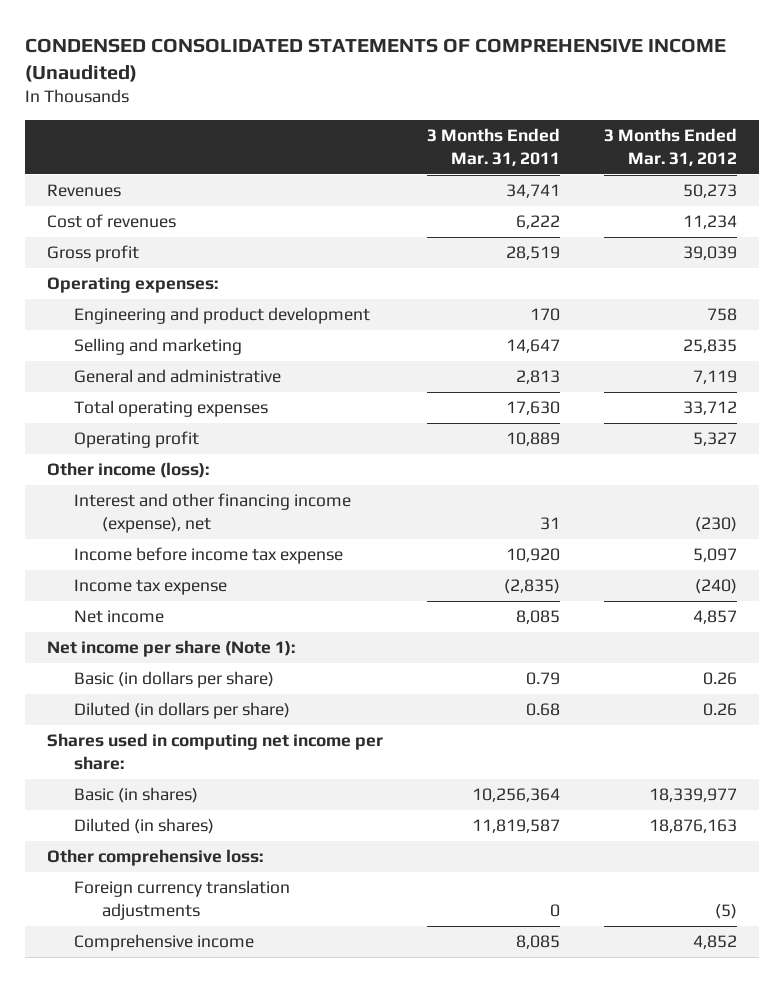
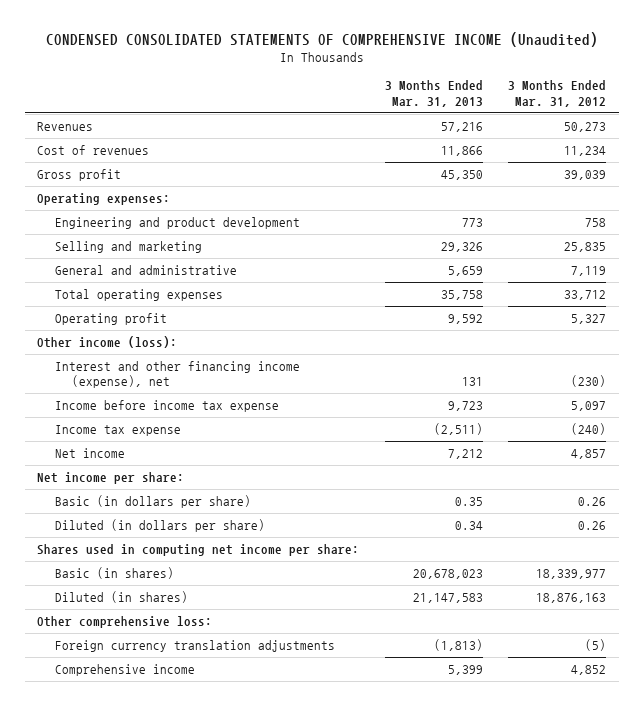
[427,128,561,166] 3 Months Ended Mar. 31, 2011 -> none
none -> [384,80,483,107] 3 Months Ended Mar. 31, 2013
[47,640,296,658] Net income per share (Note 1): -> [37,471,185,484] Net income per share:

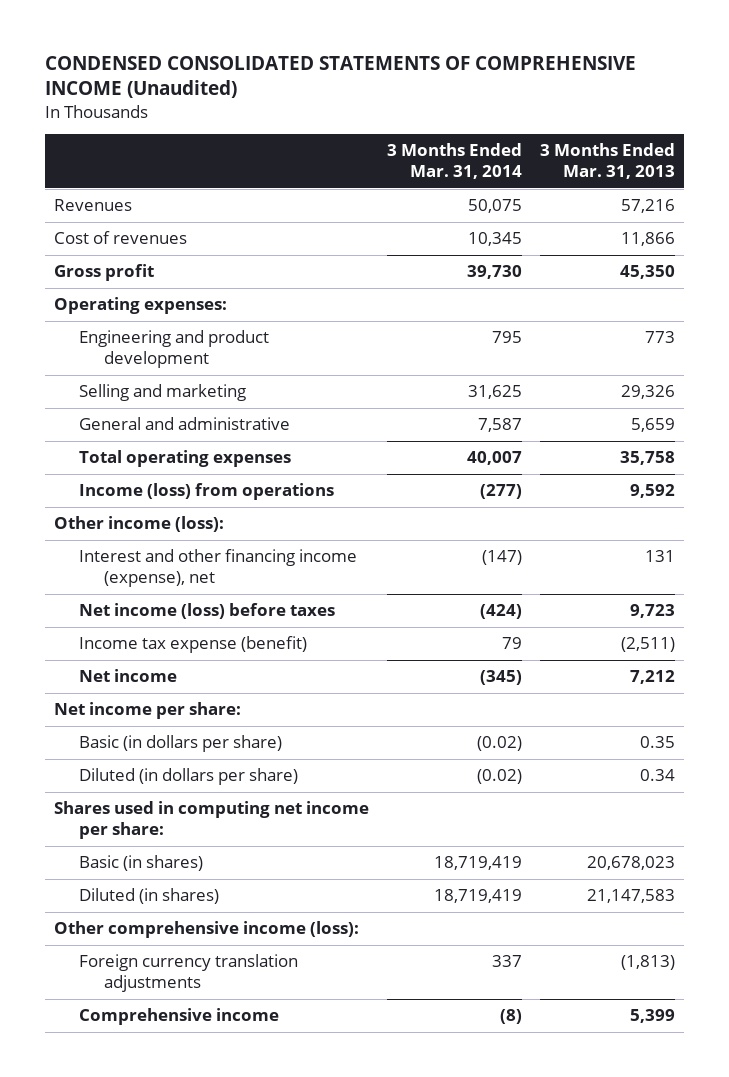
[508,80,607,107] 3 Months Ended Mar. 31, 2012 -> none
none -> [386,143,522,179] 3 Months Ended Mar. 31, 2014
[54,312,167,325] Operating profit -> [78,483,334,501] Income (loss) from operations
[54,399,279,412] Income before income tax expense -> [78,603,335,620] Net income (loss) before taxes
[54,424,181,436] Income tax expense -> [78,636,307,654] Income tax expense (benefit)
[37,615,213,628] Other comprehensive loss: -> [53,921,359,939] Other comprehensive income (loss):

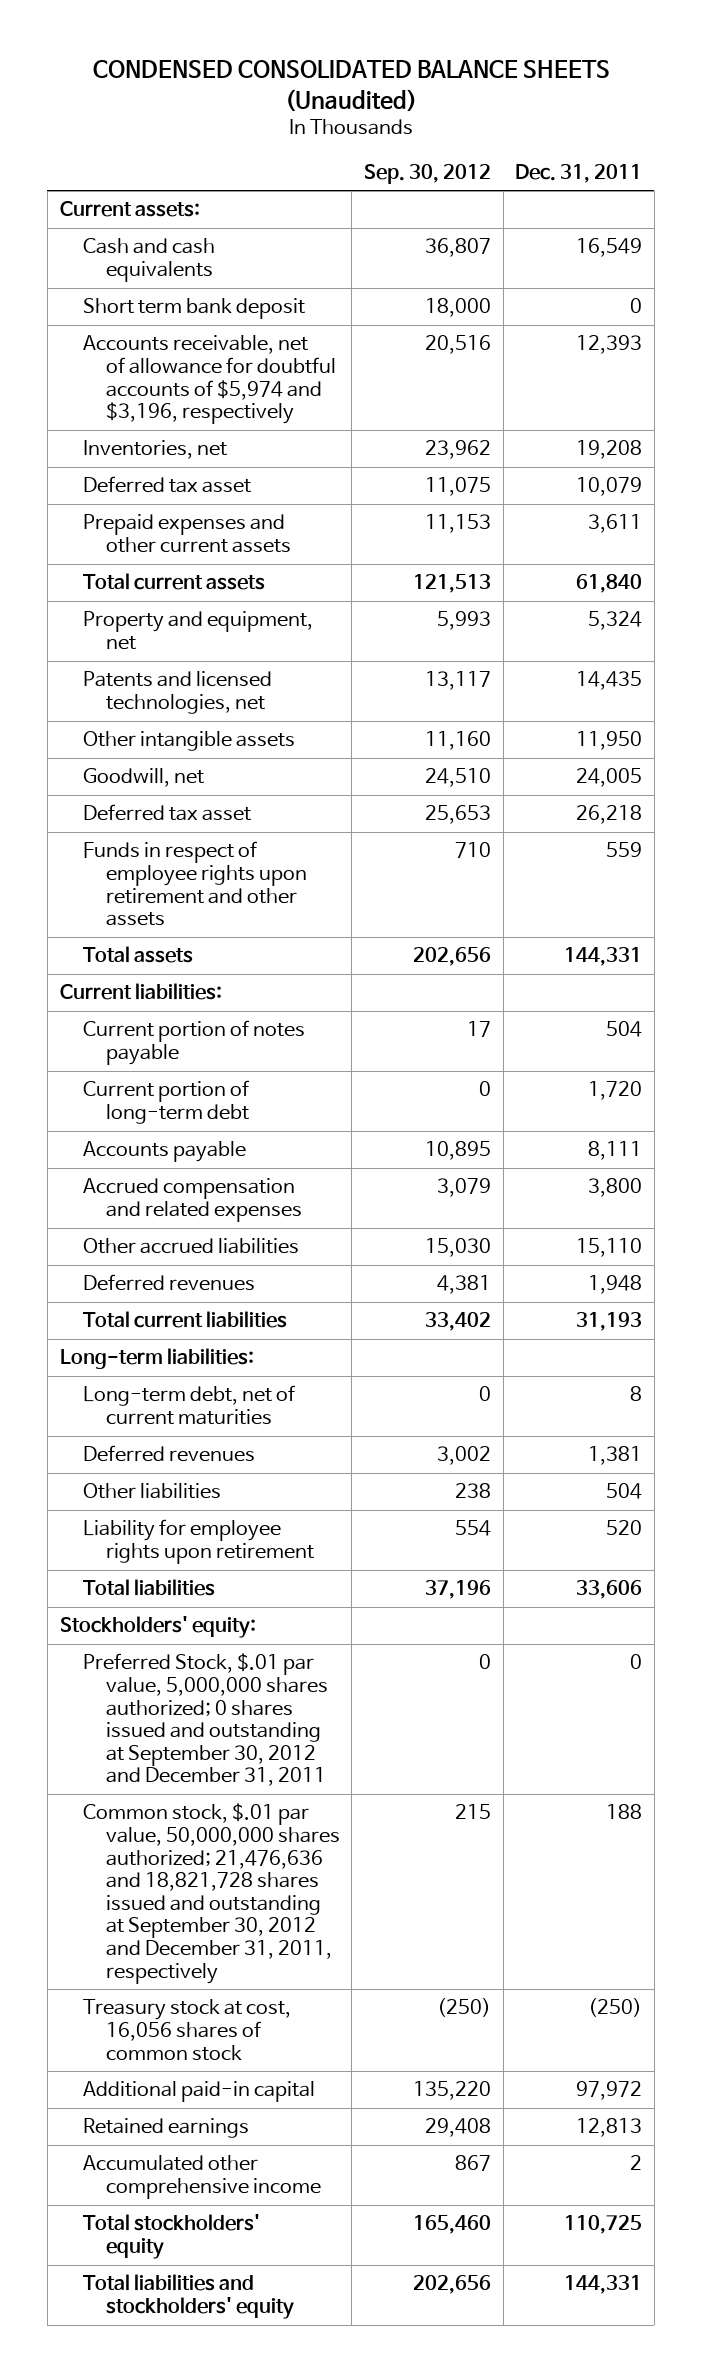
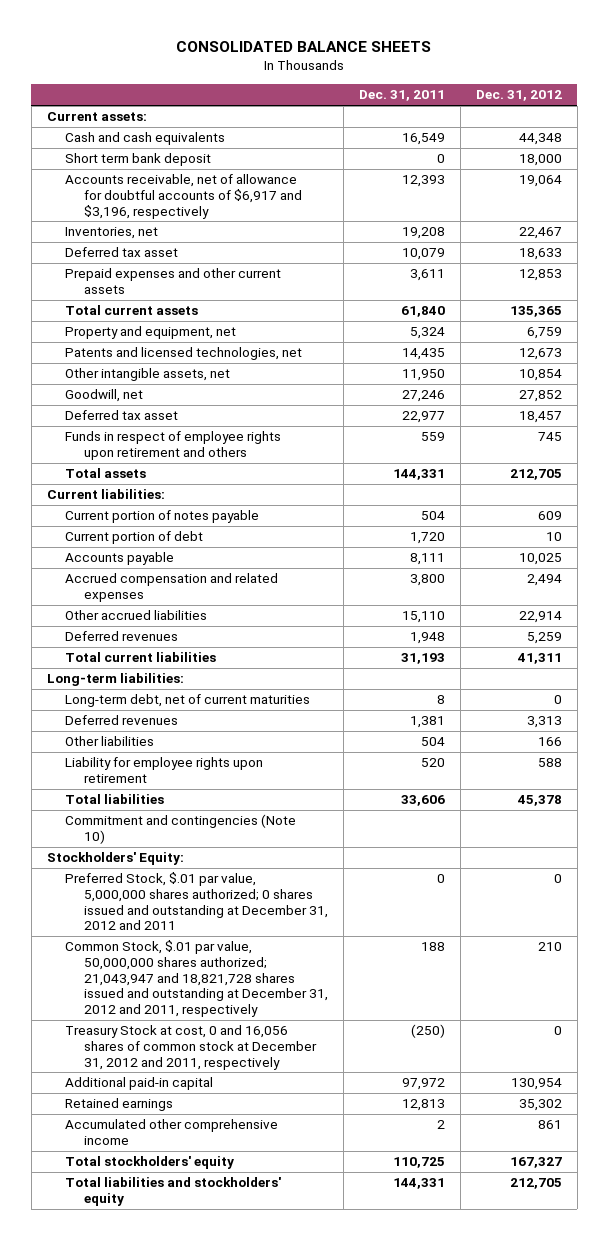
[92,60,610,112] CONDENSED CONSOLIDATED BALANCE SHEETS (Unaudited) -> [176,41,432,53] CONSOLIDATED BALANCE SHEETS
[364,163,492,184] Sep. 30, 2012 -> none
none -> [475,90,562,102] Dec. 31, 2012
[82,335,336,425] Accounts receivable, net of allowance for doubtful accounts of $5,974 and $3,196, respectively -> [65,174,303,219] Accounts receivable, net of allowance for doubtful accounts of $6,917 and $3,196, respectively
[82,731,295,752] Other intangible assets -> [65,368,231,382] Other intangible assets, net
[576,768,643,788] 24,005 -> [401,390,445,403] 27,246
[576,805,643,825] 26,218 -> [401,411,445,424] 22,977
[82,841,307,927] Funds in respect of employee rights upon retirement and other assets -> [65,431,282,460] Funds in respect of employee rights upon retirement and others
[82,1080,249,1125] Current portion of long-term debt -> [65,531,204,545] Current portion of debt
none -> [65,814,297,844] Commitment and contingencies (Note 10)
[59,1616,256,1639] Stockholders' equity: -> [46,852,184,866] Stockholders' Equity:
[82,1653,328,1787] Preferred Stock, $.01 par value, 5,000,000 shares authorized; 0 shares issued and outstanding at September 30, 2012 and December 31, 2011 -> [65,872,329,931] Preferred Stock, $.01 par value, 5,000,000 shares authorized; 0 shares issued and outstanding at December 31, 2012 and 2011
[82,1803,340,1984] Common stock, $.01 par value, 50,000,000 shares authorized; 21,476,636 and 18,821,728 shares issued and outstanding at September 30, 2012 and December 31, 2011, respectively -> [65,940,329,1017] Common Stock, $.01 par value, 50,000,000 shares authorized; 21,043,947 and 18,821,728 shares issued and outstanding at December 31, 2012 and 2011, respectively
[82,1999,291,2061] Treasury stock at cost, 16,056 shares of common stock -> [65,1025,318,1070] Treasury Stock at cost, 0 and 16,056 shares of common stock at December 31, 2012 and 2011, respectively

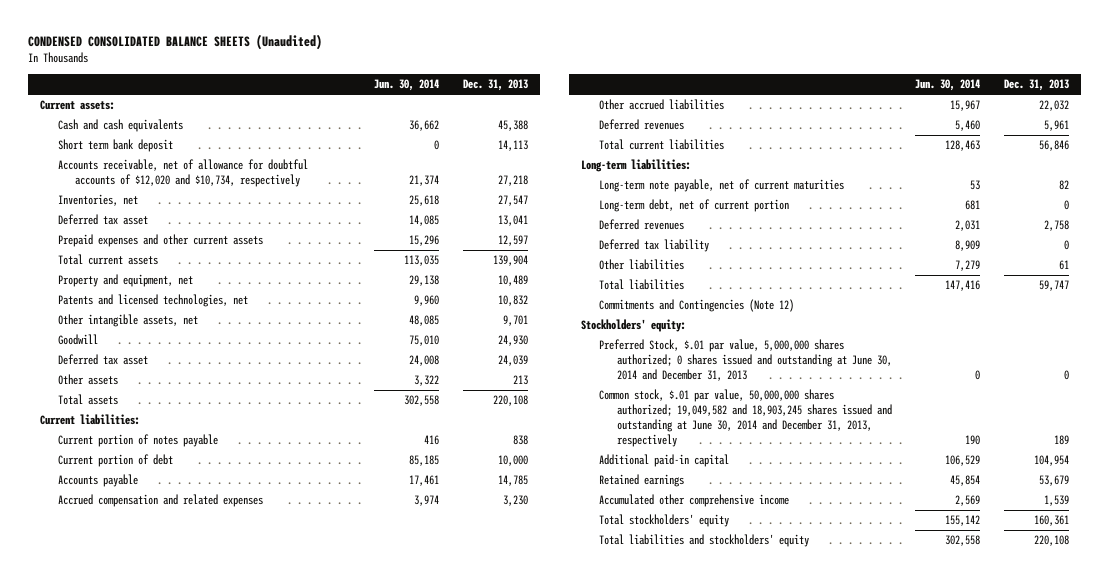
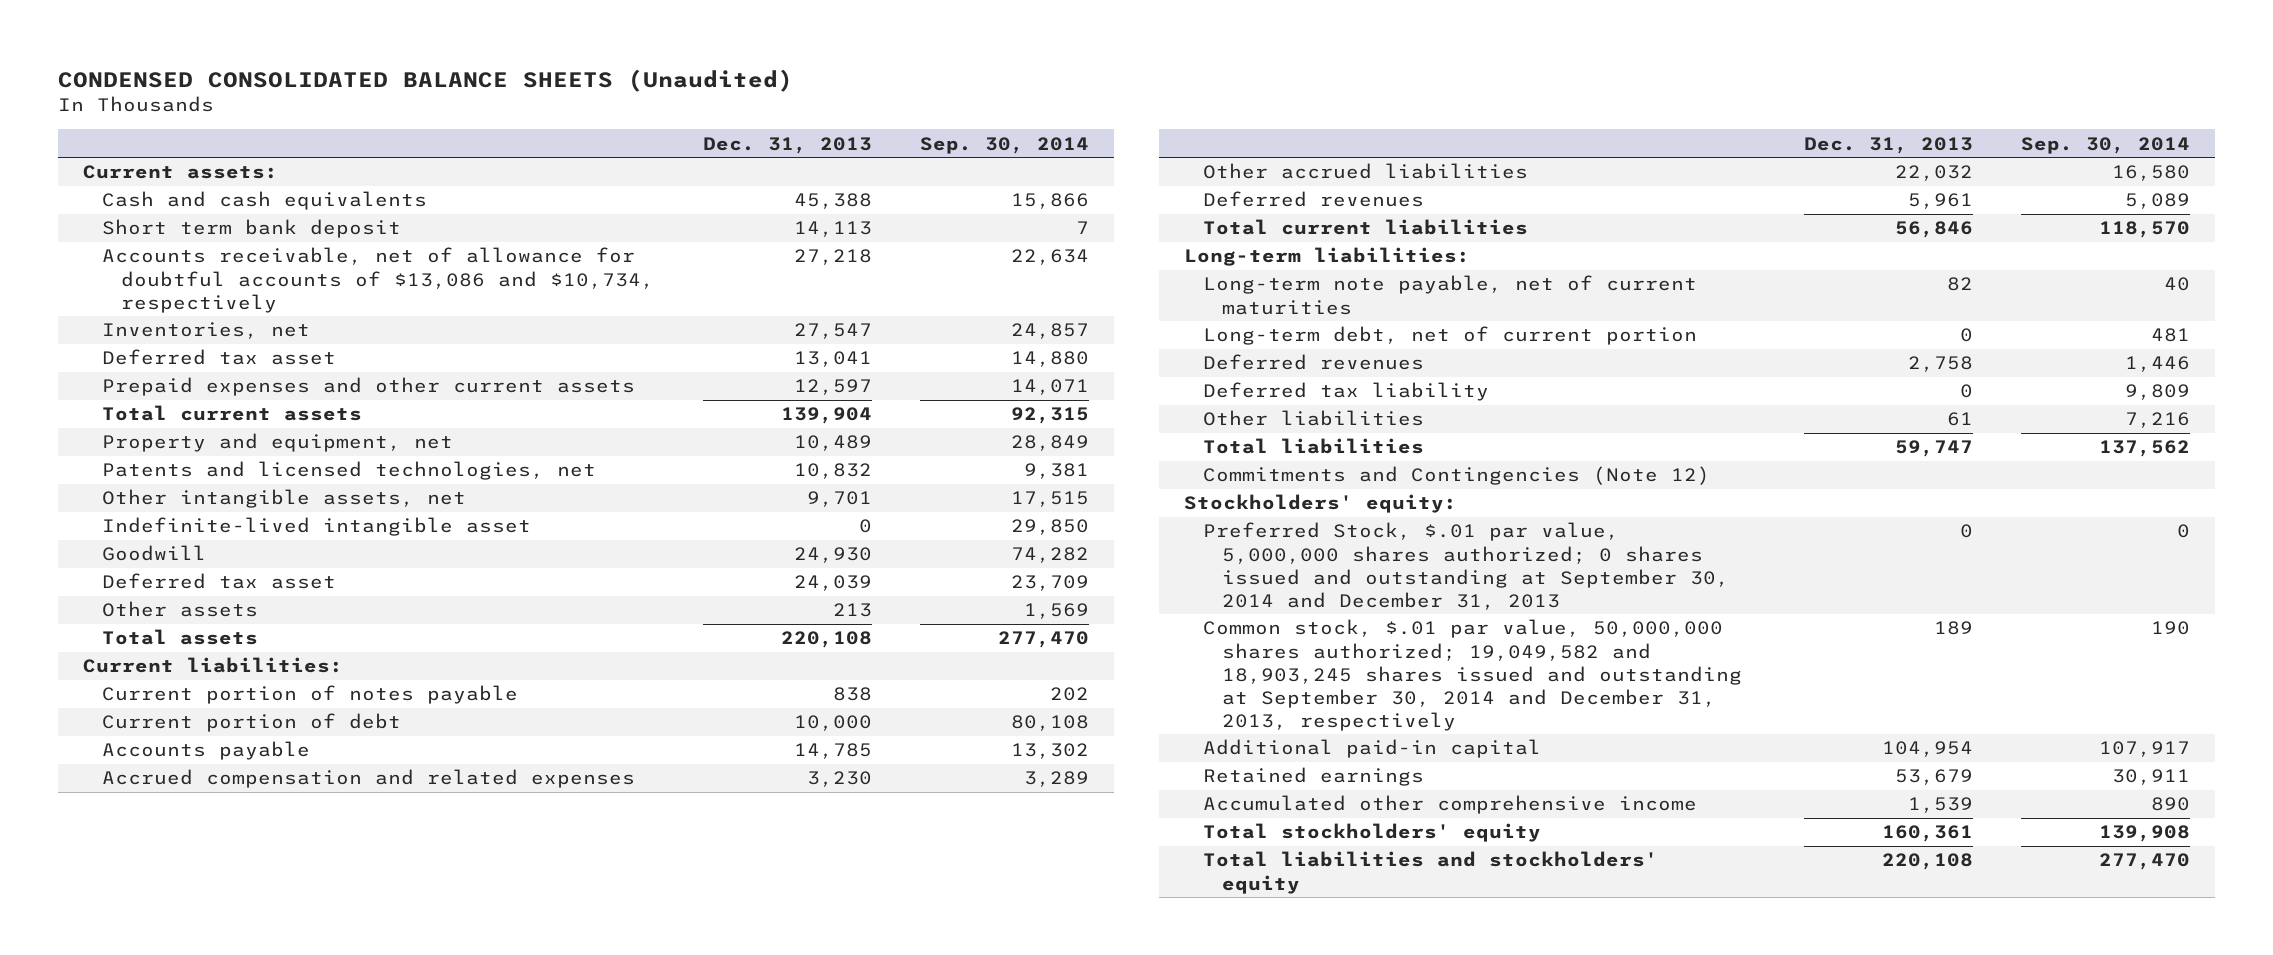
[374,79,440,92] Jun. 30, 2014 -> none
none -> [920,136,1090,154] Sep. 30, 2014
[57,159,308,188] Accounts receivable, net of allowance for doubtful accounts of $12,020 and $10,734, respectively -> [101,247,655,313] Accounts receivable, net of allowance for doubtful accounts of $13,086 and $10,734, respectively
none -> [101,517,531,537] Indefinite-lived intangible asset
[598,339,892,381] Preferred Stock, $.01 par value, 5,000,000 shares authorized; 0 shares issued and outstanding at June 30, 2014 and December 31, 2013 -> [1202,522,1730,610] Preferred Stock, $.01 par value, 5,000,000 shares authorized; 0 shares issued and outstanding at September 30, 2014 and December 31, 2013
[598,389,892,447] Common stock, $.01 par value, 50,000,000 shares authorized; 19,049,582 and 18,903,245 shares issued and outstanding at June 30, 2014 and December 31, 2013, respectively -> [1202,619,1743,731] Common stock, $.01 par value, 50,000,000 shares authorized; 19,049,582 and 18,903,245 shares issued and outstanding at September 30, 2014 and December 31, 2013, respectively

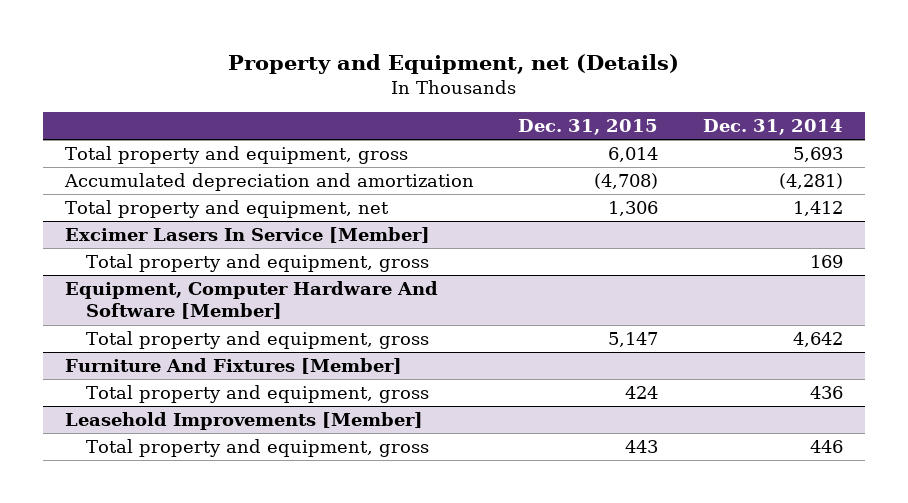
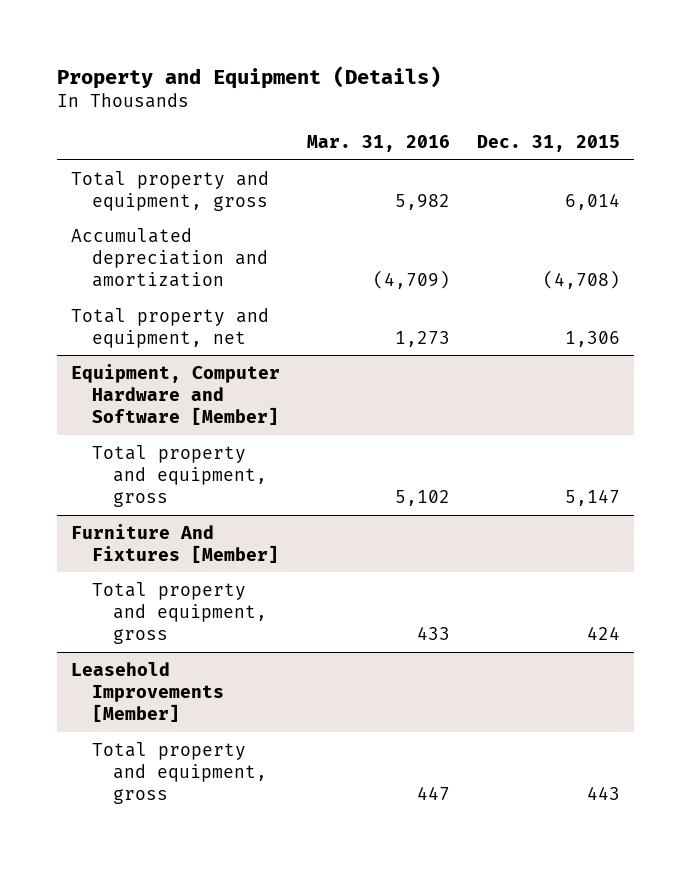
[227,54,679,75] Property and Equipment, net (Details) -> [57,66,442,90] Property and Equipment (Details)
[702,118,843,135] Dec. 31, 2014 -> none
none -> [306,135,450,153] Mar. 31, 2016
[64,227,430,244] Excimer Lasers In Service [Member] -> none
[85,254,429,273] Total property and equipment, gross -> none
[64,281,438,320] Equipment, Computer Hardware And Software [Member] -> [70,363,280,426] Equipment, Computer Hardware and Software [Member]

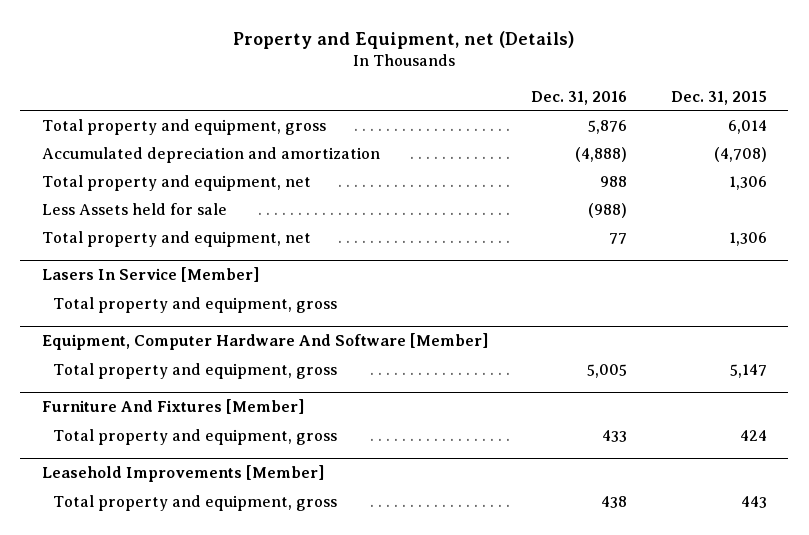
[57,66,442,90] Property and Equipment (Details) -> [233,30,575,49] Property and Equipment, net (Details)
[306,135,450,153] Mar. 31, 2016 -> none
none -> [531,90,628,105] Dec. 31, 2016
none -> [41,202,227,215] Less Assets held for sale
none -> [41,230,311,247] Total property and equipment, net
none -> [41,267,259,283] Lasers In Service [Member]
none -> [53,296,338,313] Total property and equipment, gross
[70,363,280,426] Equipment, Computer Hardware and Software [Member] -> [41,333,488,351] Equipment, Computer Hardware And Software [Member]

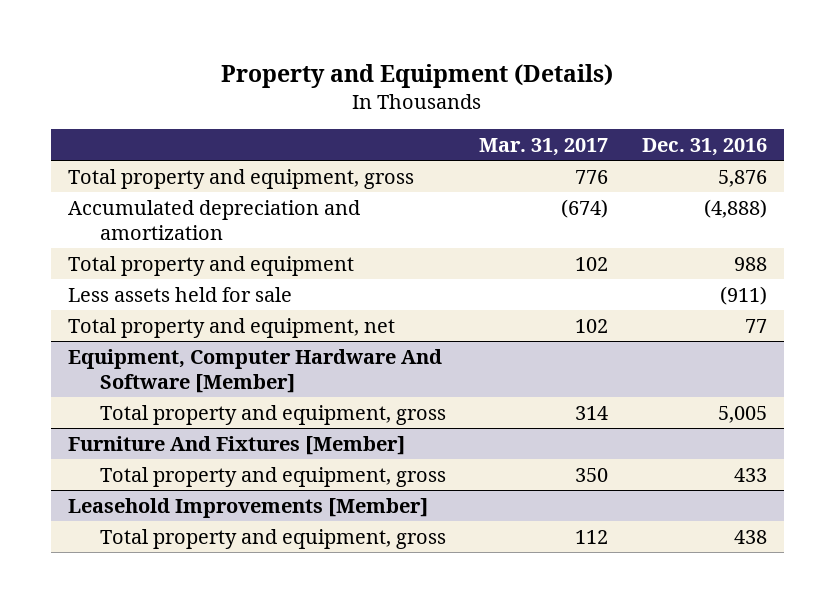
[233,30,575,49] Property and Equipment, net (Details) -> [221,64,614,89] Property and Equipment (Details)
[670,90,767,105] Dec. 31, 2015 -> none
none -> [479,137,609,156] Mar. 31, 2017
[41,174,311,191] Total property and equipment, net -> [67,255,354,276] Total property and equipment
[41,202,227,215] Less Assets held for sale -> [67,286,292,302] Less assets held for sale
[588,202,628,218] (988) -> [720,285,768,305] (911)
[41,267,259,283] Lasers In Service [Member] -> none
[53,296,338,313] Total property and equipment, gross -> none

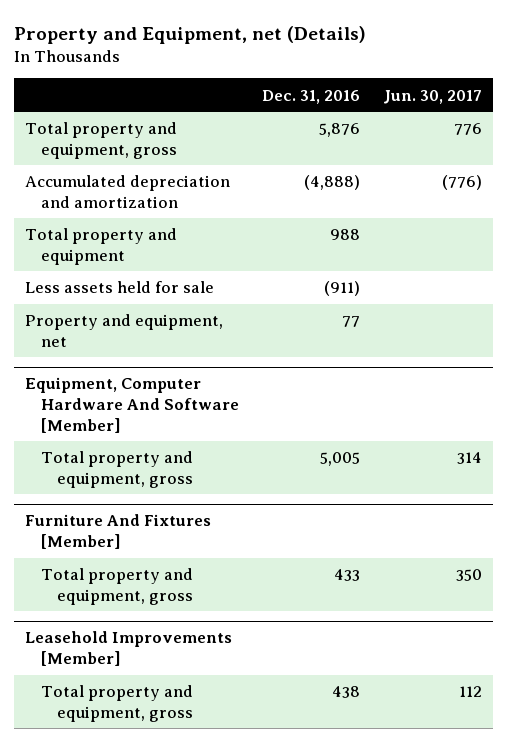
[221,64,614,89] Property and Equipment (Details) -> [13,25,366,44] Property and Equipment, net (Details)
[479,137,609,156] Mar. 31, 2017 -> none
none -> [382,89,482,104] Jun. 30, 2017
[67,317,395,338] Total property and equipment, net -> [25,314,224,347] Property and equipment, net

